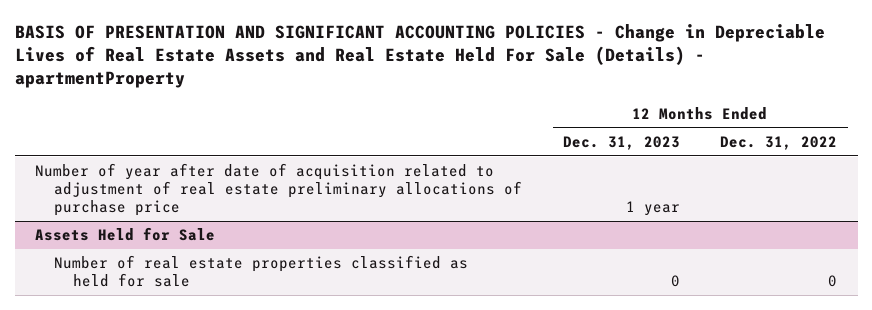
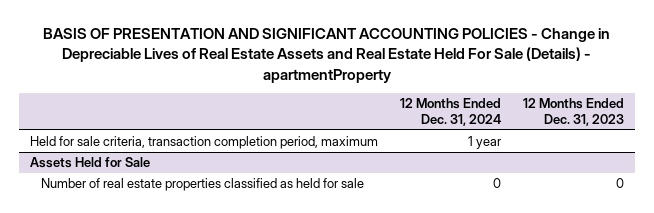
[720,135,838,150] Dec. 31, 2022 -> none
none -> [399,98,501,127] 12 Months Ended Dec. 31, 2024
[34,163,522,217] Number of year after date of acquisition related to adjustment of real estate preliminary allocations of purchase price -> none
none -> [29,136,378,150] Held for sale criteria, transaction completion period, maximum

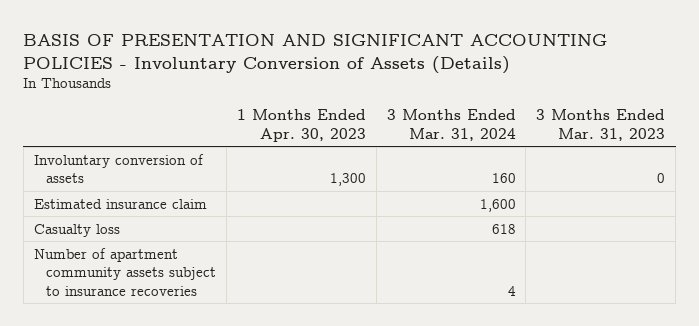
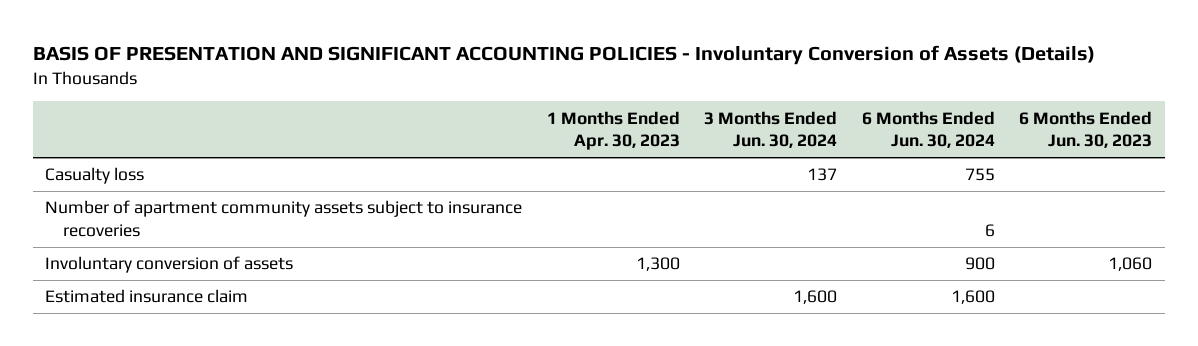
[386,109,516,141] 3 Months Ended Mar. 31, 2024 -> none
[536,109,666,141] 3 Months Ended Mar. 31, 2023 -> none
none -> [704,110,838,149] 3 Months Ended Jun. 30, 2024
none -> [861,110,995,149] 6 Months Ended Jun. 30, 2024
none -> [1019,110,1153,149] 6 Months Ended Jun. 30, 2023
[33,153,204,184] Involuntary conversion of assets -> [45,256,294,274] Involuntary conversion of assets
[33,198,207,209] Estimated insurance claim -> [45,289,249,304] Estimated insurance claim

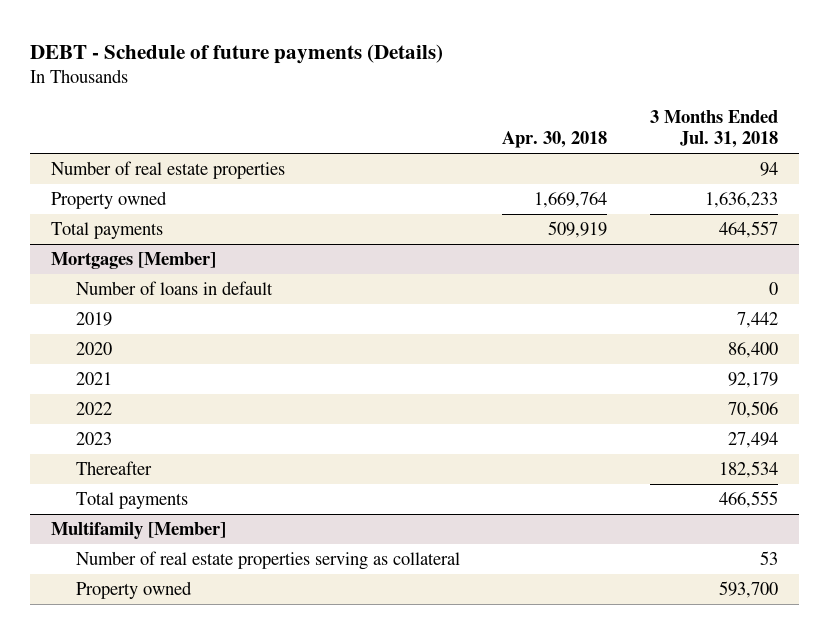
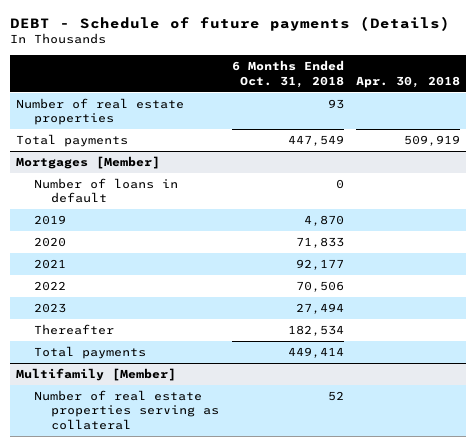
[649,109,778,149] 3 Months Ended Jul. 31, 2018 -> none
none -> [231,60,344,88] 6 Months Ended Oct. 31, 2018
[51,191,168,210] Property owned -> none
[75,581,192,600] Property owned -> none

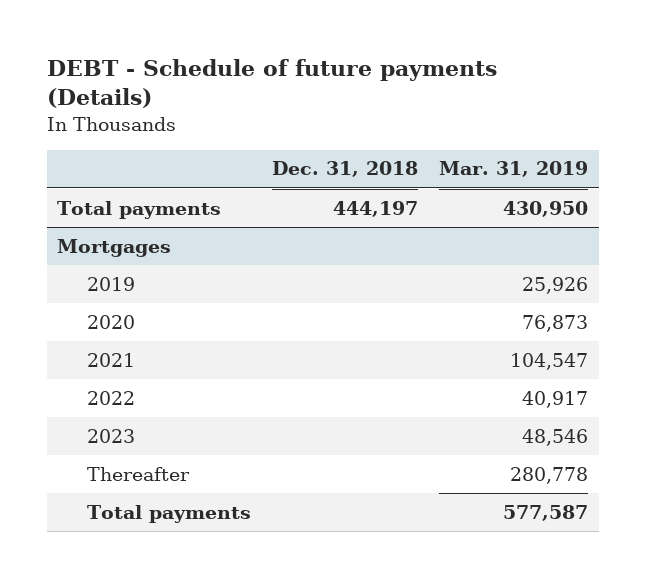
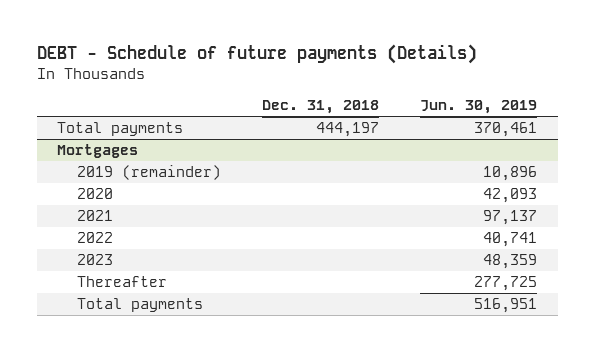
[439,161,589,178] Mar. 31, 2019 -> none
none -> [420,100,538,115] Jun. 30, 2019
[86,276,135,291] 2019 -> [77,165,222,181] 2019 (remainder)

